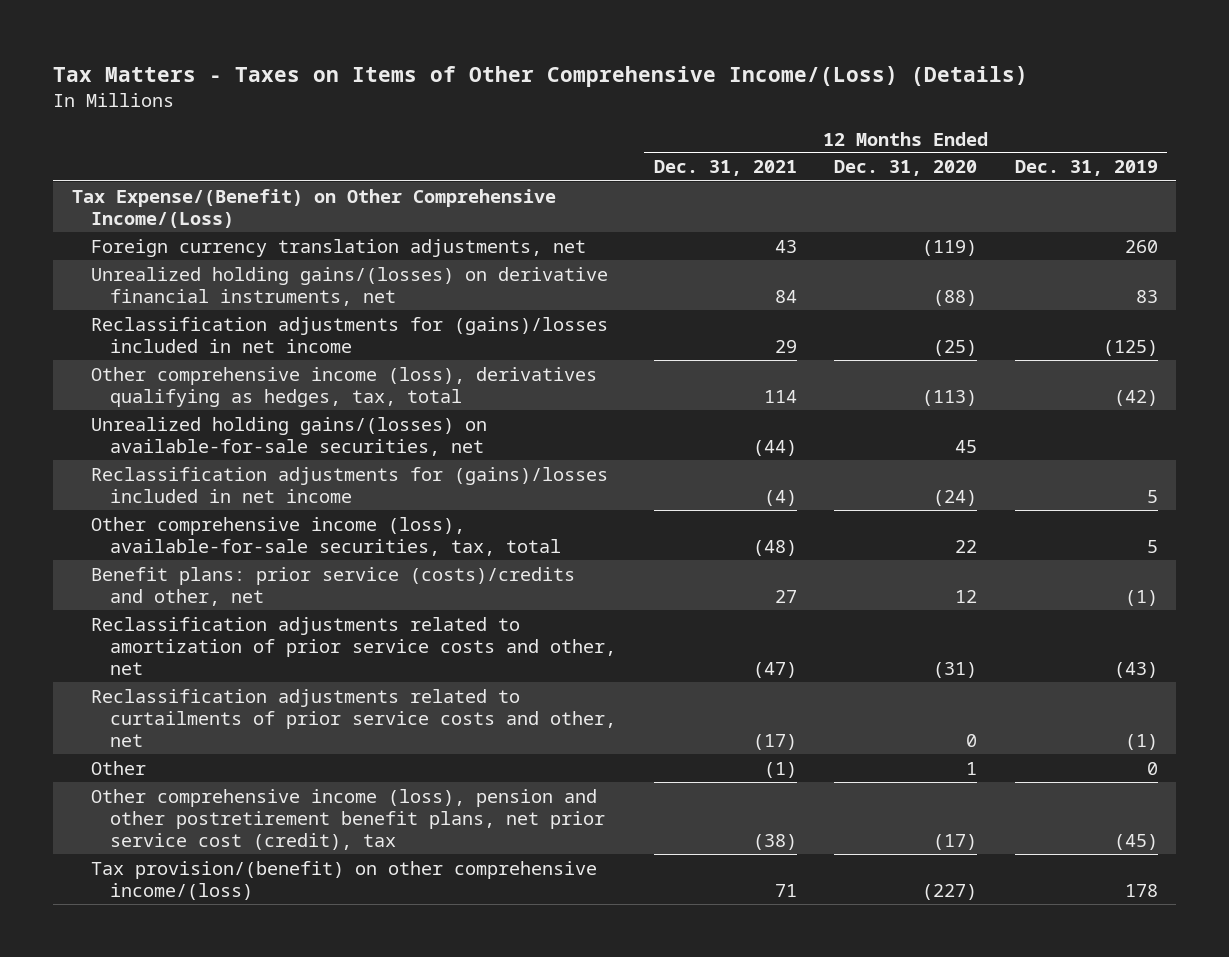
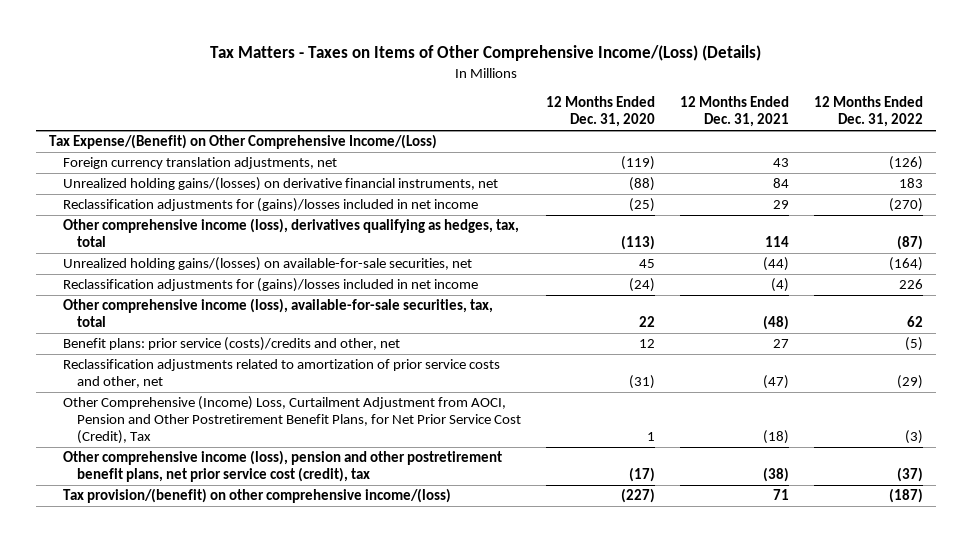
[1014,160,1158,177] Dec. 31, 2019 -> none
none -> [814,96,924,128] 12 Months Ended Dec. 31, 2022
[91,688,617,747] Reclassification adjustments related to curtailments of prior service costs and other, net -> none
[91,760,147,775] Other -> none
none -> [62,396,522,445] Other Comprehensive (Income) Loss, Curtailment Adjustment from AOCI, Pension and Other Postretirement Benefit Plans, for Net Prior Service Cost (Credit), Tax

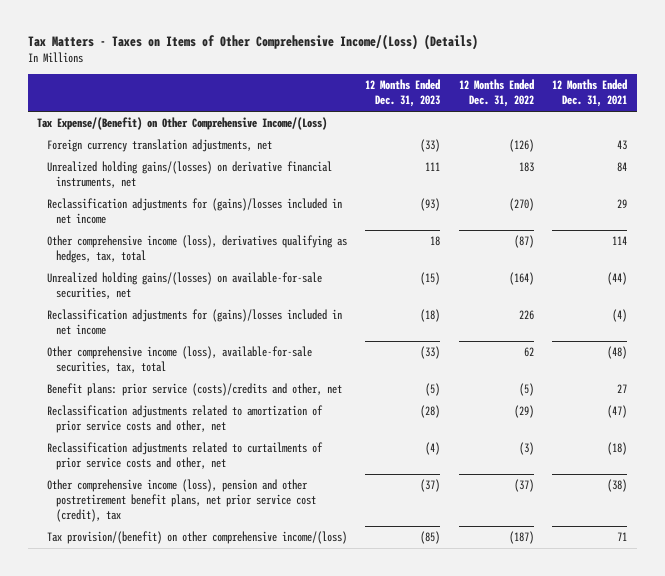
[546,96,656,128] 12 Months Ended Dec. 31, 2020 -> none
none -> [365,79,441,108] 12 Months Ended Dec. 31, 2023
[62,396,522,445] Other Comprehensive (Income) Loss, Curtailment Adjustment from AOCI, Pension and Other Postretirement Benefit Plans, for Net Prior Service Cost (Credit), Tax -> [46,442,323,471] Reclassification adjustments related to curtailments of prior service costs and other, net

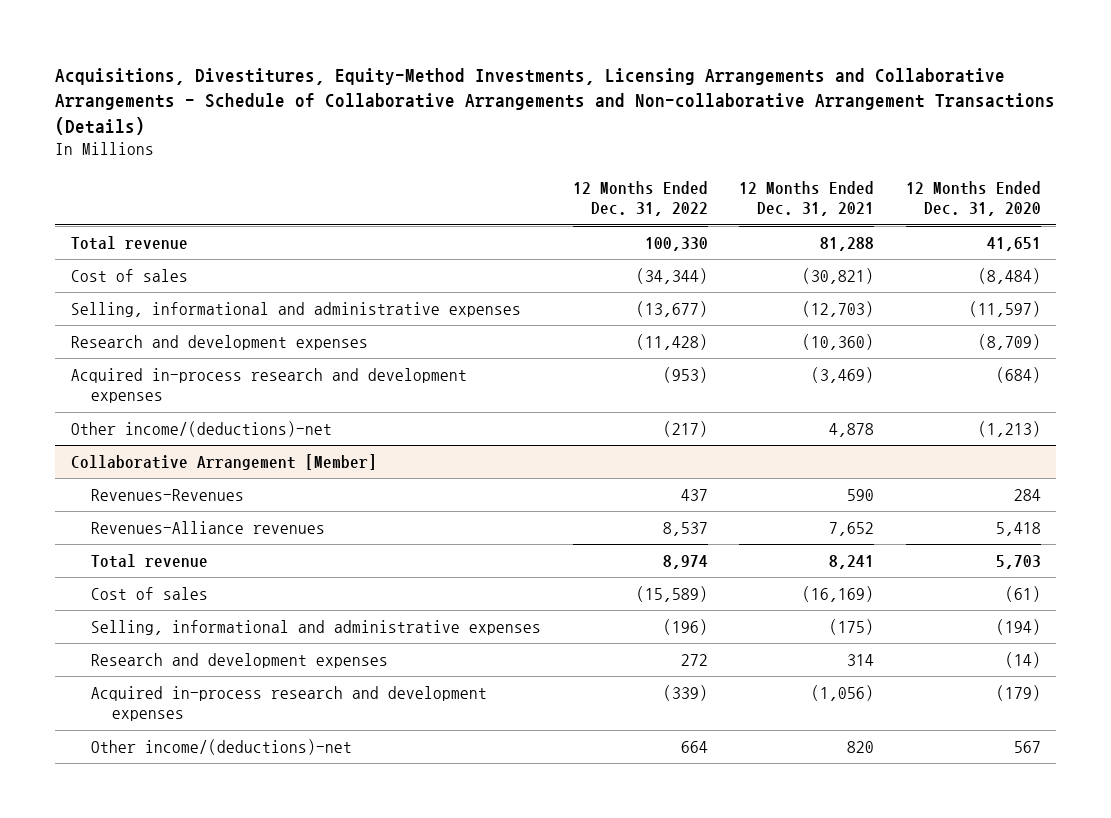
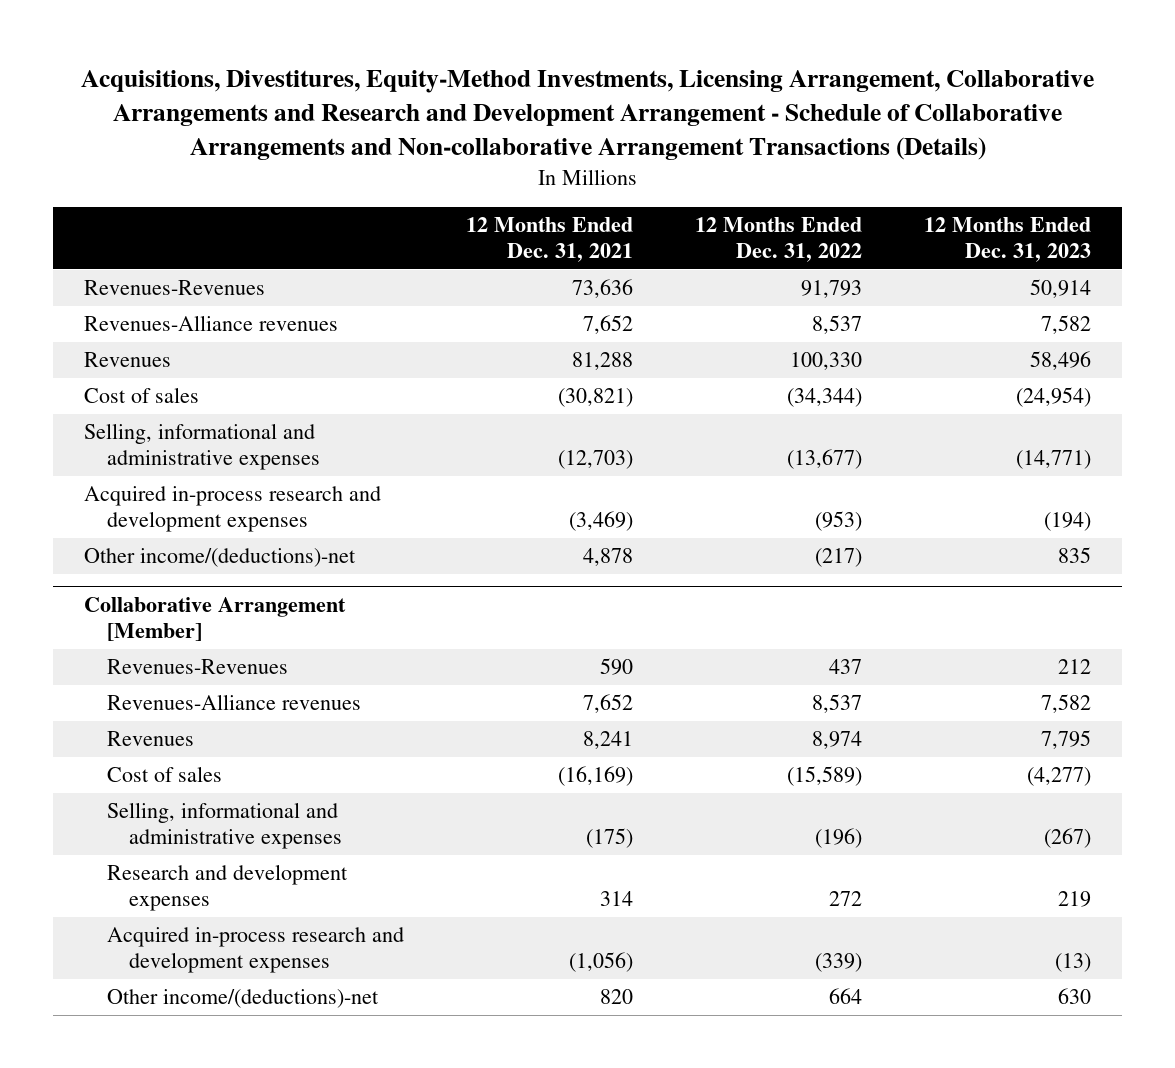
[55,67,1056,136] Acquisitions, Divestitures, Equity-Method Investments, Licensing Arrangements and Collaborative Arrangements - Schedule of Collaborative Arrangements and Non-collaborative Arrangement Transactions (Details) -> [80,70,1094,161] Acquisitions, Divestitures, Equity-Method Investments, Licensing Arrangement, Collaborative Arrangements and Research and Development Arrangement - Schedule of Collaborative Arrangements and Non-collaborative Arrangement Transactions (Details)
[905,180,1041,217] 12 Months Ended Dec. 31, 2020 -> none
none -> [924,217,1092,262] 12 Months Ended Dec. 31, 2023
none -> [84,280,266,296] Revenues-Revenues
none -> [84,315,339,332] Revenues-Alliance revenues
[70,235,188,250] Total revenue -> [84,352,172,368] Revenues
[70,334,368,350] Research and development expenses -> none
[91,553,209,568] Total revenue -> [106,731,194,747] Revenues

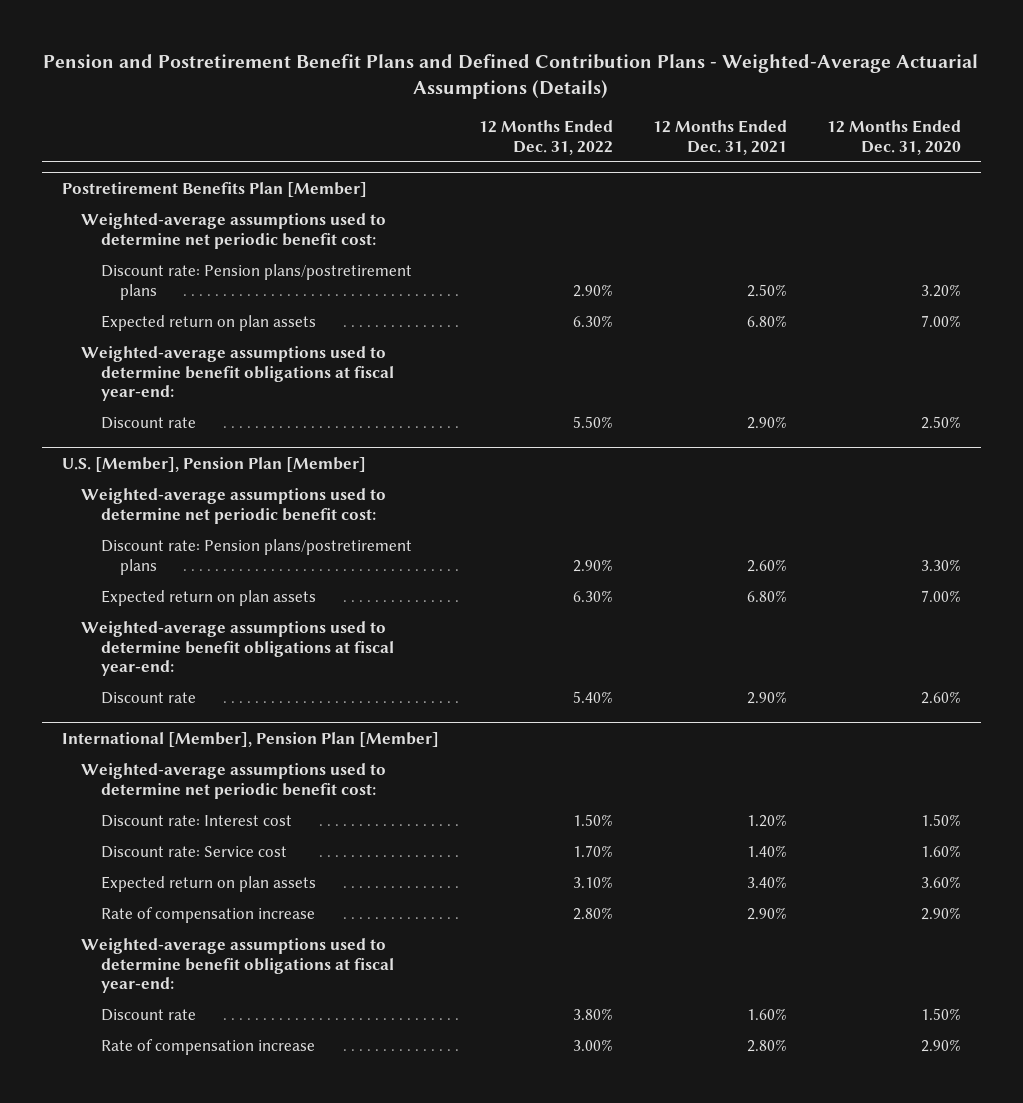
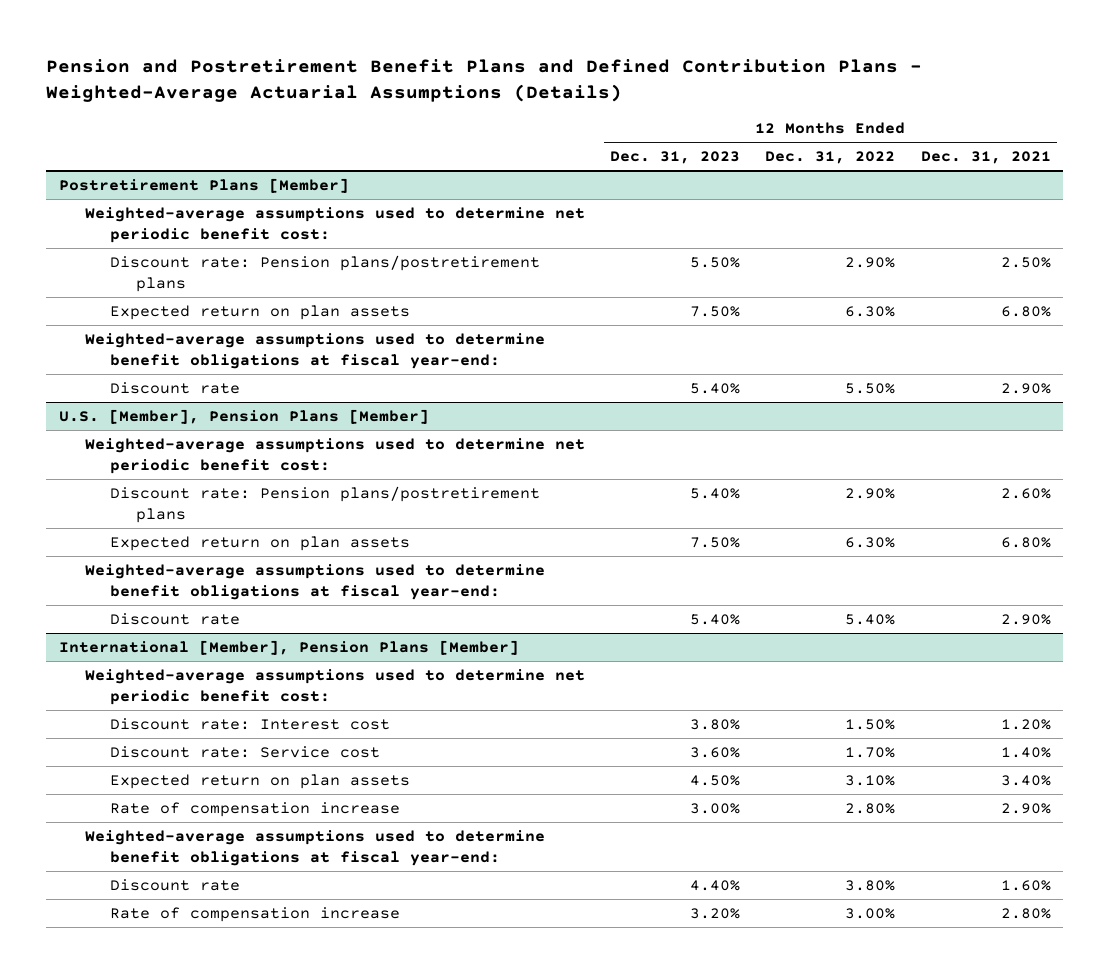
[826,119,961,155] 12 Months Ended Dec. 31, 2020 -> none
none -> [609,151,740,165] Dec. 31, 2023
[61,181,367,197] Postretirement Benefits Plan [Member] -> [58,177,349,193] Postretirement Plans [Member]
[61,456,366,472] U.S. [Member], Pension Plan [Member] -> [58,408,429,424] U.S. [Member], Pension Plans [Member]
[61,731,439,747] International [Member], Pension Plan [Member] -> [58,639,519,655] International [Member], Pension Plans [Member]

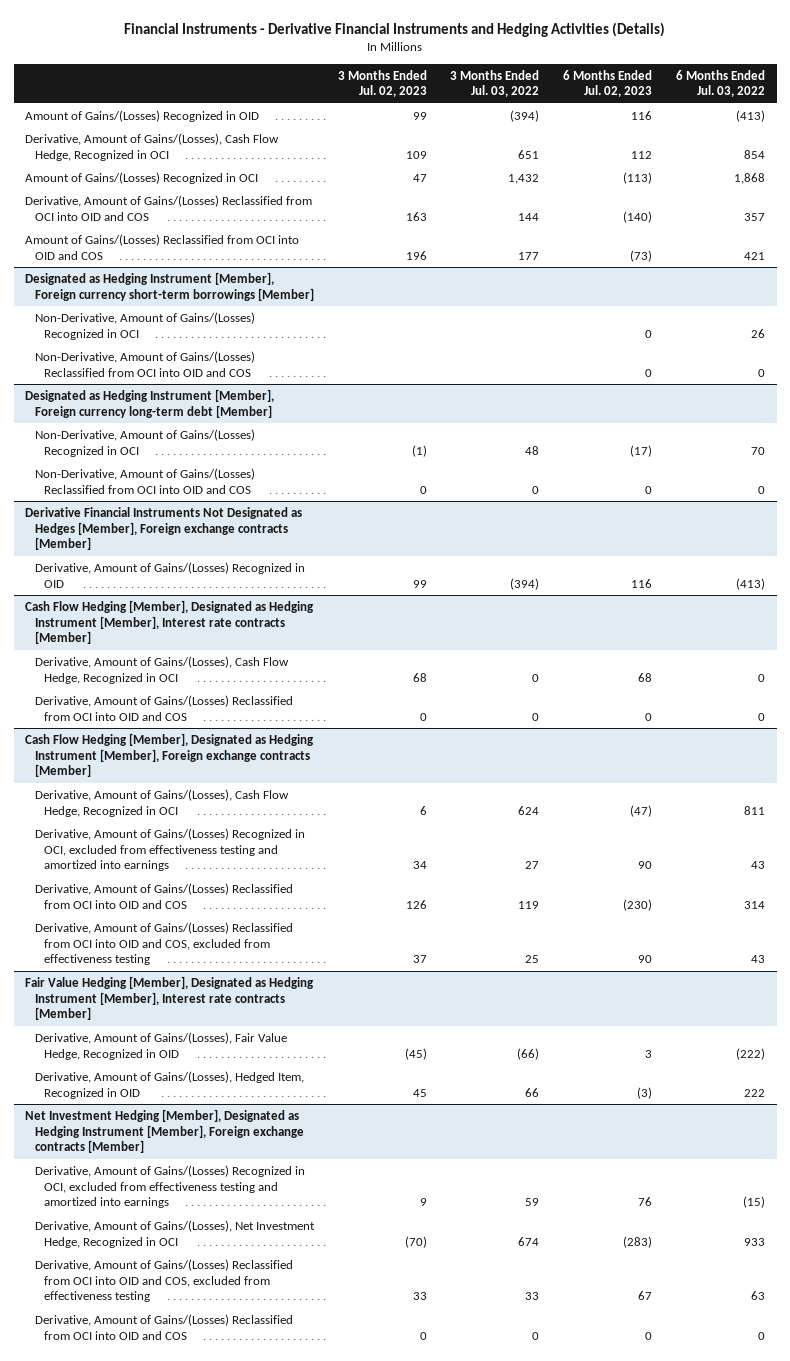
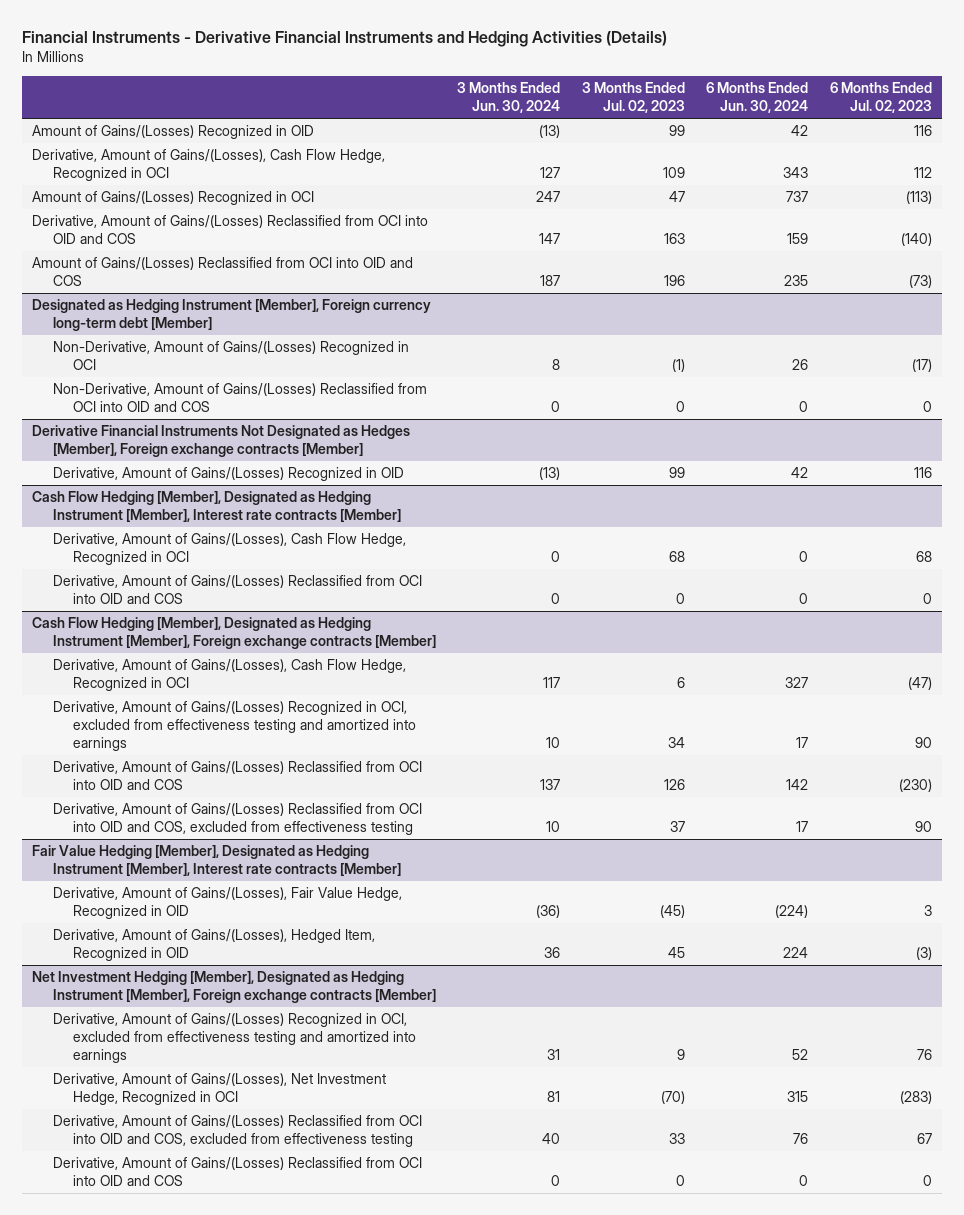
[450,69,540,98] 3 Months Ended Jul. 03, 2022 -> none
[675,69,765,98] 6 Months Ended Jul. 03, 2022 -> none
none -> [457,82,561,114] 3 Months Ended Jun. 30, 2024
none -> [706,82,809,114] 6 Months Ended Jun. 30, 2024
[25,271,314,301] Designated as Hedging Instrument [Member], Foreign currency short-term borrowings [Member] -> none
[34,311,255,340] Non-Derivative, Amount of Gains/(Losses) Recognized in OCI -> none
[34,350,255,377] Non-Derivative, Amount of Gains/(Losses) Reclassified from OCI into OID and COS -> none

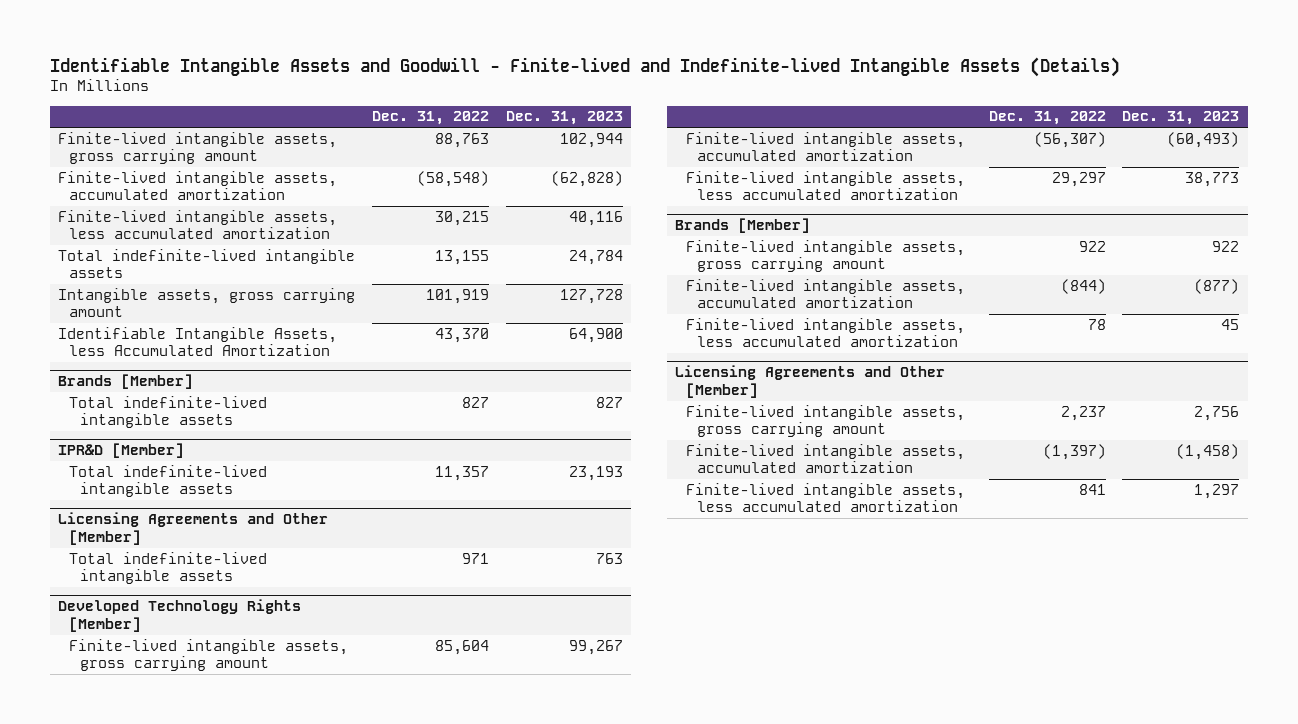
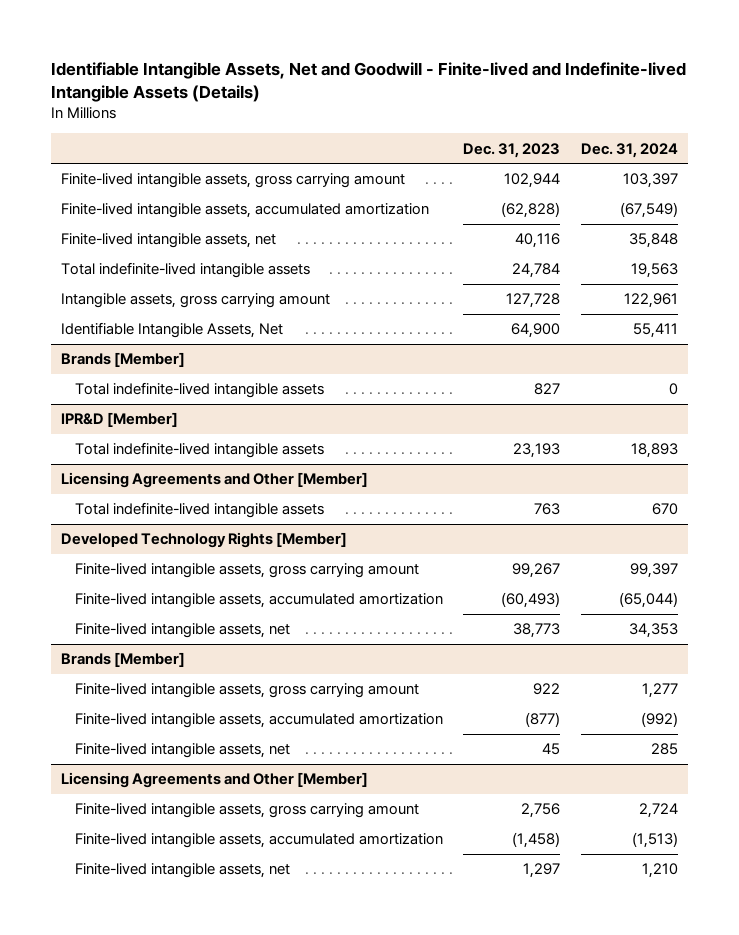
[49,57,1120,78] Identifiable Intangible Assets and Goodwill - Finite-lived and Indefinite-lived Intangible Assets (Details) -> [51,61,687,102] Identifiable Intangible Assets, Net and Goodwill - Finite-lived and Indefinite-lived Intangible Assets (Details)
[371,111,489,126] Dec. 31, 2022 -> none
none -> [580,142,678,158] Dec. 31, 2024
[58,209,338,240] Finite-lived intangible assets, less accumulated amortization -> [61,233,277,249] Finite-lived intangible assets, net
[58,326,338,357] Identifiable Intangible Assets, less Accumulated Amortization -> [61,322,284,339] Identifiable Intangible Assets, Net
[685,170,965,201] Finite-lived intangible assets, less accumulated amortization -> [75,623,291,639] Finite-lived intangible assets, net
[685,317,965,348] Finite-lived intangible assets, less accumulated amortization -> [75,743,291,759] Finite-lived intangible assets, net
[685,482,965,513] Finite-lived intangible assets, less accumulated amortization -> [75,863,291,879] Finite-lived intangible assets, net

